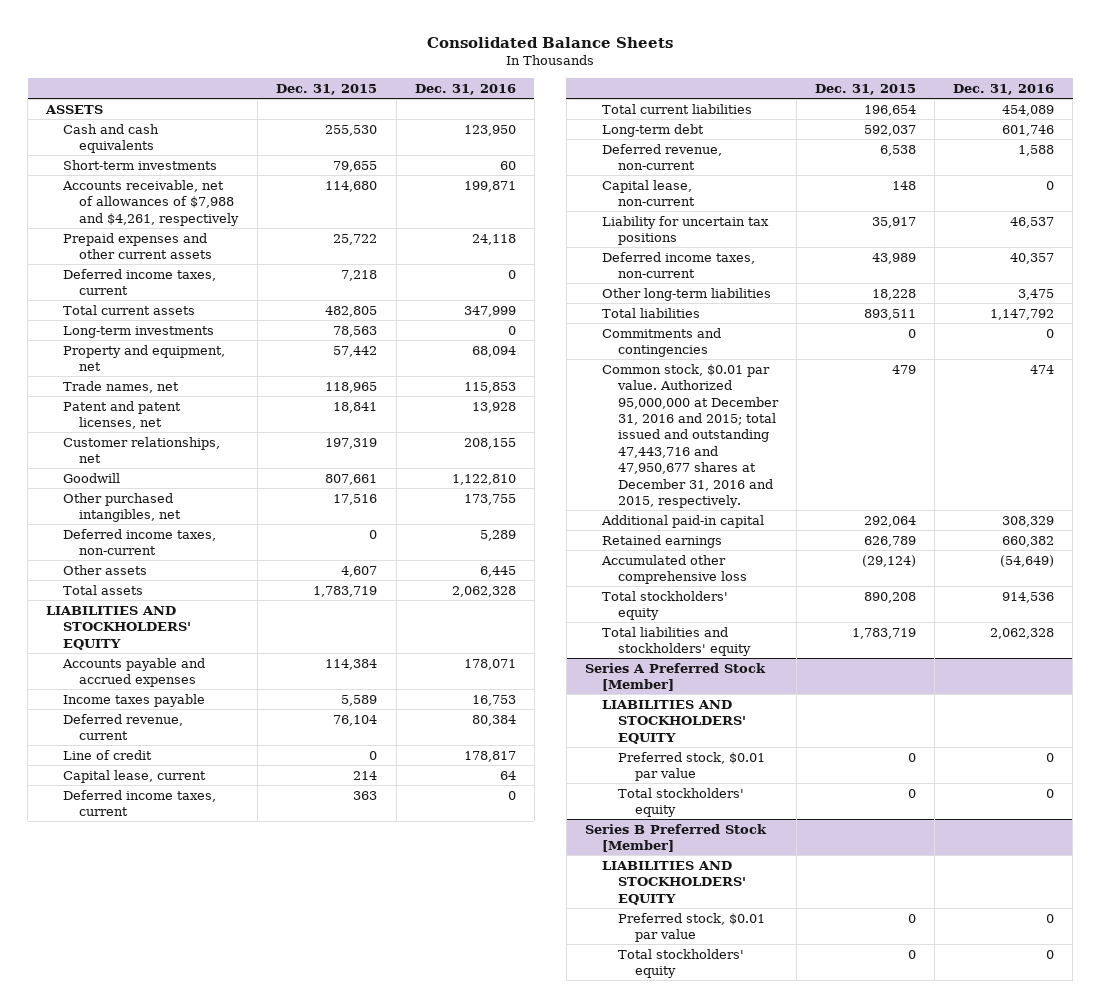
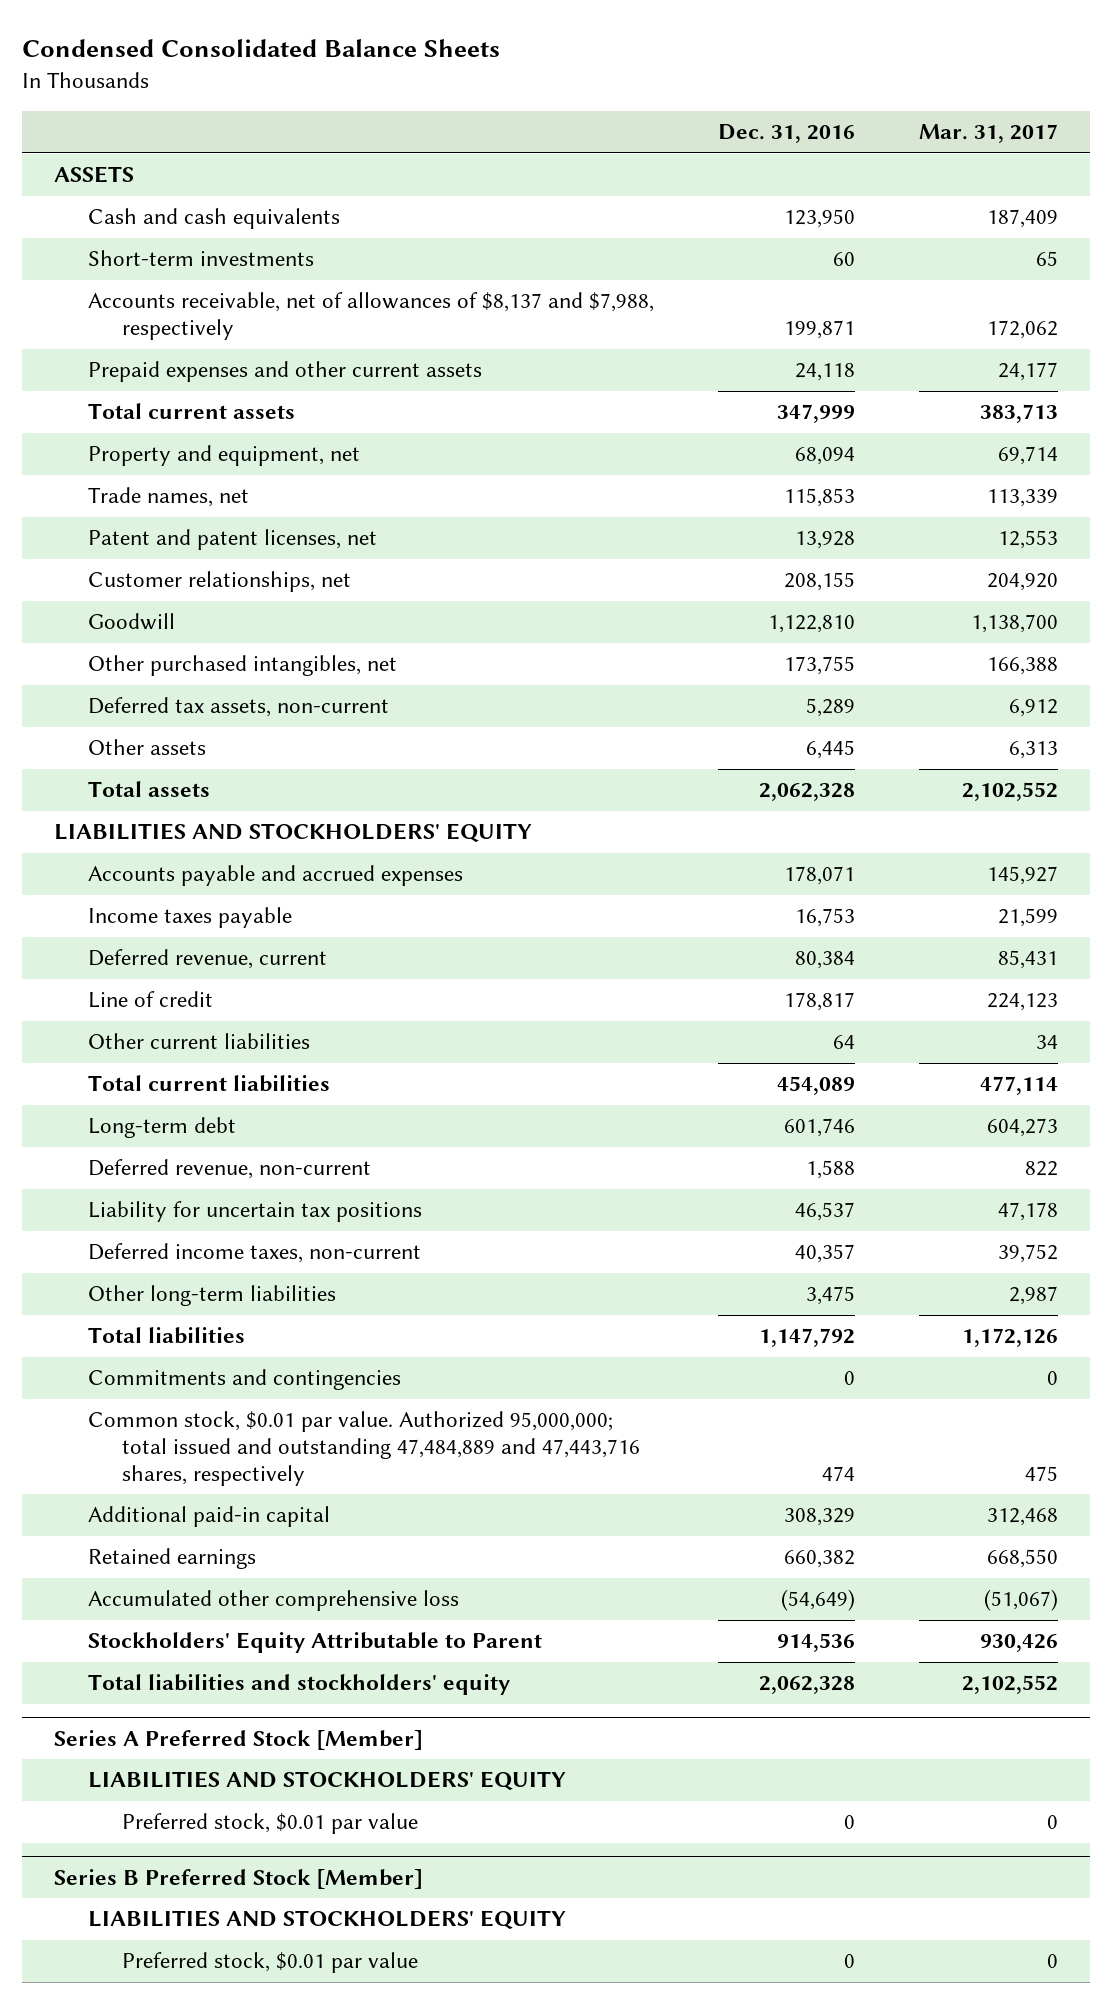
[427,36,674,48] Consolidated Balance Sheets -> [21,39,500,58] Condensed Consolidated Balance Sheets
[276,83,378,95] Dec. 31, 2015 -> none
none -> [919,124,1059,144] Mar. 31, 2017
[61,179,240,226] Accounts receivable, net of allowances of $7,988 and $4,261, respectively -> [87,292,654,341] Accounts receivable, net of allowances of $8,137 and $7,988, respectively
[62,268,216,296] Deferred income taxes, current -> none
[62,325,214,338] Long-term investments -> none
[62,528,216,556] Deferred income taxes, non-current -> [87,697,389,718] Deferred tax assets, non-current
[62,769,206,783] Capital lease, current -> none
[62,789,216,817] Deferred income taxes, current -> none
none -> [87,1033,310,1050] Other current liabilities
[601,179,696,207] Capital lease, non-current -> none
[601,363,780,508] Common stock, $0.01 par value. Authorized 95,000,000 at December 31, 2016 and 2015; total issued and outstanding 47,443,716 and 47,950,677 shares at December 31, 2016 and 2015, respectively. -> [87,1411,640,1486] Common stock, $0.01 par value. Authorized 95,000,000; total issued and outstanding 47,484,889 and 47,443,716 shares, respectively
[601,590,728,621] Total stockholders' equity -> [87,1632,542,1654] Stockholders' Equity Attributable to Parent
[618,787,745,818] Total stockholders' equity -> none
[618,948,745,979] Total stockholders' equity -> none

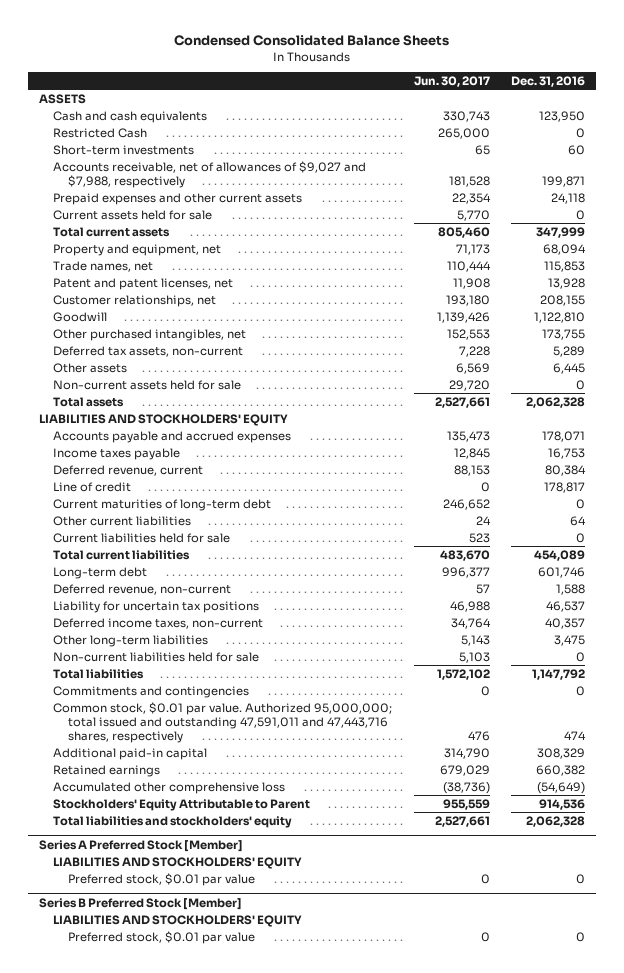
[919,124,1059,144] Mar. 31, 2017 -> none
none -> [413,75,490,87] Jun. 30, 2017
none -> [53,127,148,138] Restricted Cash
[87,292,654,341] Accounts receivable, net of allowances of $8,137 and $7,988, respectively -> [53,160,367,188] Accounts receivable, net of allowances of $9,027 and $7,988, respectively
none -> [53,209,213,220] Current assets held for sale
none -> [53,379,242,390] Non-current assets held for sale
none -> [53,498,272,511] Current maturities of long-term debt
none -> [53,532,231,543] Current liabilities held for sale
none -> [53,651,260,662] Non-current liabilities held for sale
[87,1411,640,1486] Common stock, $0.01 par value. Authorized 95,000,000; total issued and outstanding 47,484,889 and 47,443,716 shares, respectively -> [53,701,393,743] Common stock, $0.01 par value. Authorized 95,000,000; total issued and outstanding 47,591,011 and 47,443,716 shares, respectively

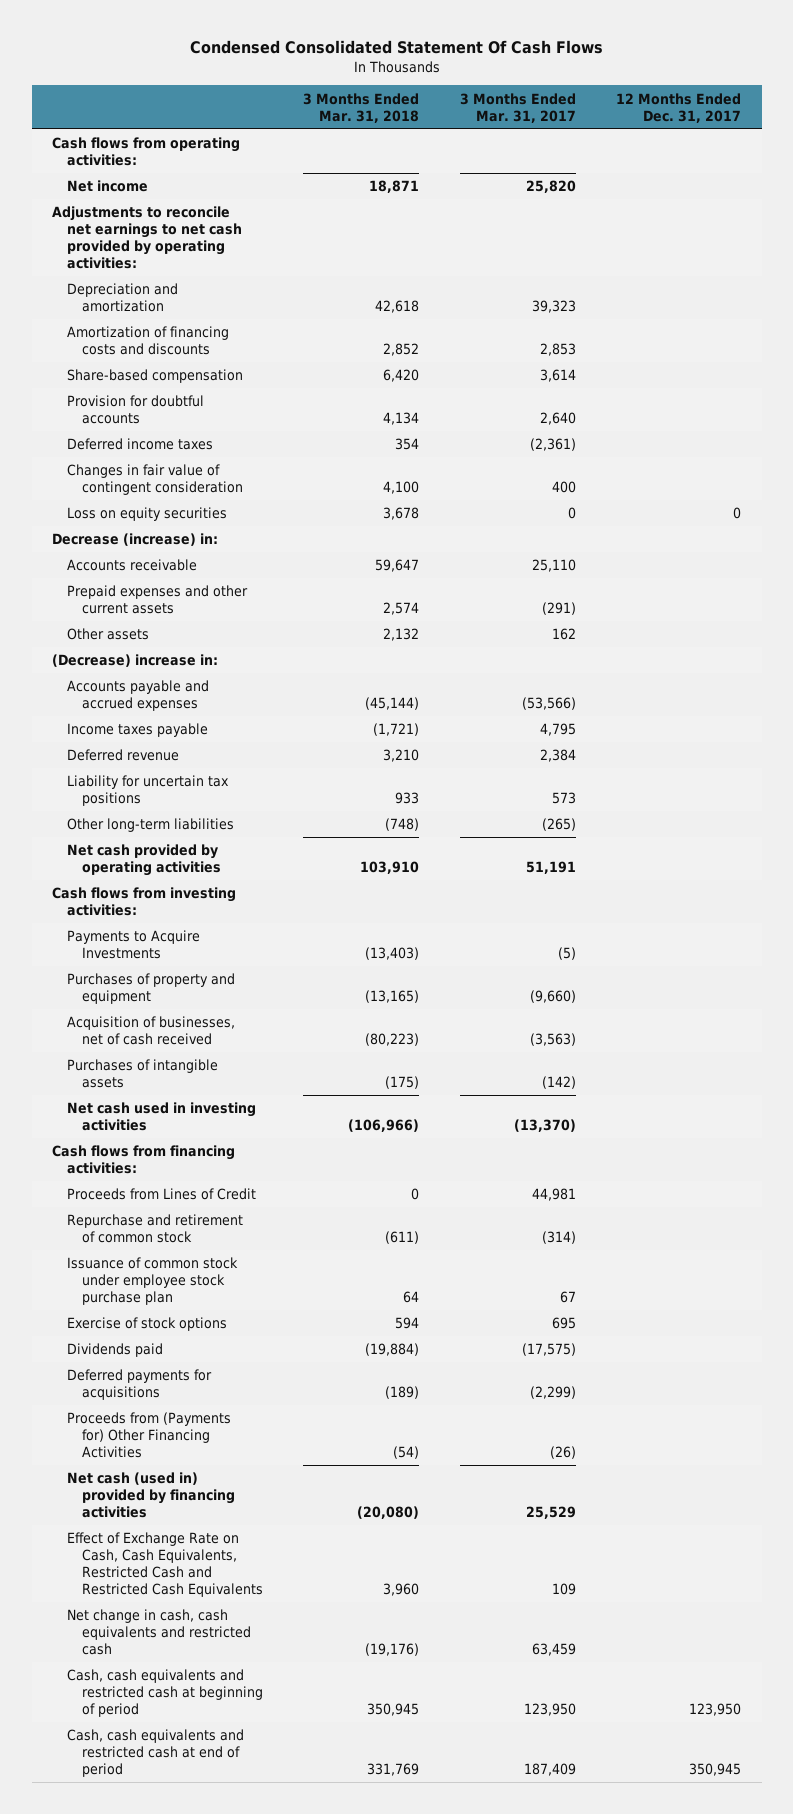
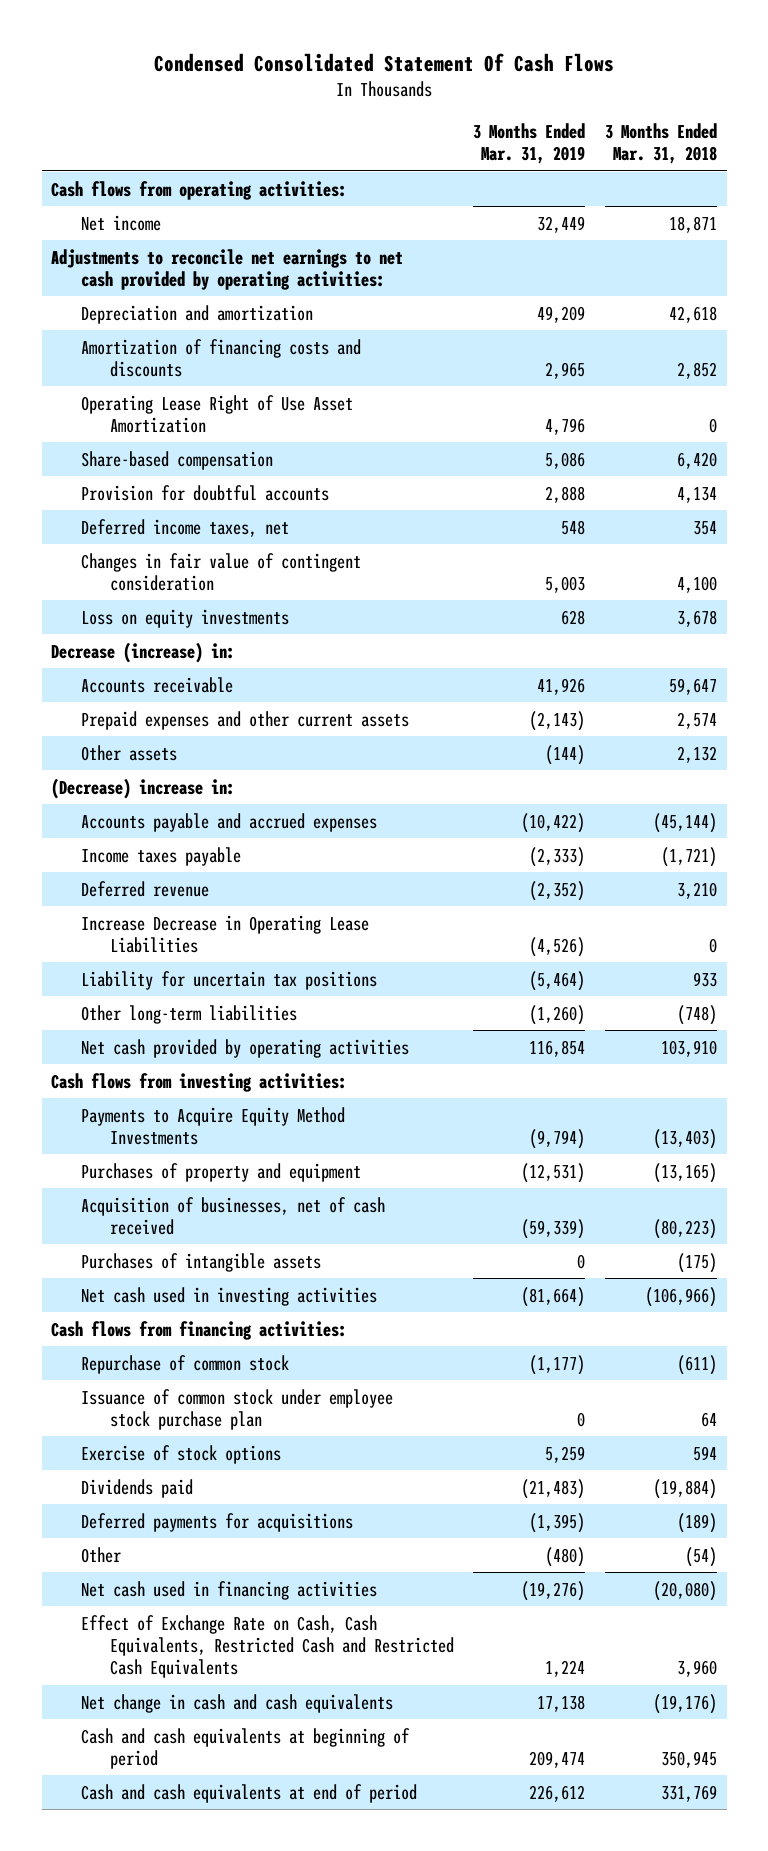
[459,92,576,123] 3 Months Ended Mar. 31, 2017 -> none
[616,92,742,123] 12 Months Ended Dec. 31, 2017 -> none
none -> [473,122,586,165] 3 Months Ended Mar. 31, 2019
none -> [80,394,353,433] Operating Lease Right of Use Asset Amortization
[66,438,213,451] Deferred income taxes -> [80,518,289,537] Deferred income taxes, net
[66,507,227,522] Loss on equity securities -> [80,608,289,628] Loss on equity investments
none -> [80,914,369,953] Increase Decrease in Operating Lease Liabilities
[66,930,200,960] Payments to Acquire Investments -> [80,1106,345,1145] Payments to Acquire Equity Method Investments
[66,1188,256,1201] Proceeds from Lines of Credit -> none
[66,1214,243,1244] Repurchase and retirement of common stock -> [80,1354,289,1374] Repurchase of common stock
[66,1412,231,1459] Proceeds from (Payments for) Other Financing Activities -> [80,1546,121,1563] Other
[66,1472,235,1519] Net cash (used in) provided by financing activities -> [80,1580,377,1600] Net cash used in financing activities
[66,1609,251,1656] Net change in cash, cash equivalents and restricted cash -> [80,1693,393,1713] Net change in cash and cash equivalents
[66,1669,263,1718] Cash, cash equivalents and restricted cash at beginning of period -> [80,1727,410,1769] Cash and cash equivalents at beginning of period
[66,1729,244,1778] Cash, cash equivalents and restricted cash at end of period -> [80,1783,417,1803] Cash and cash equivalents at end of period

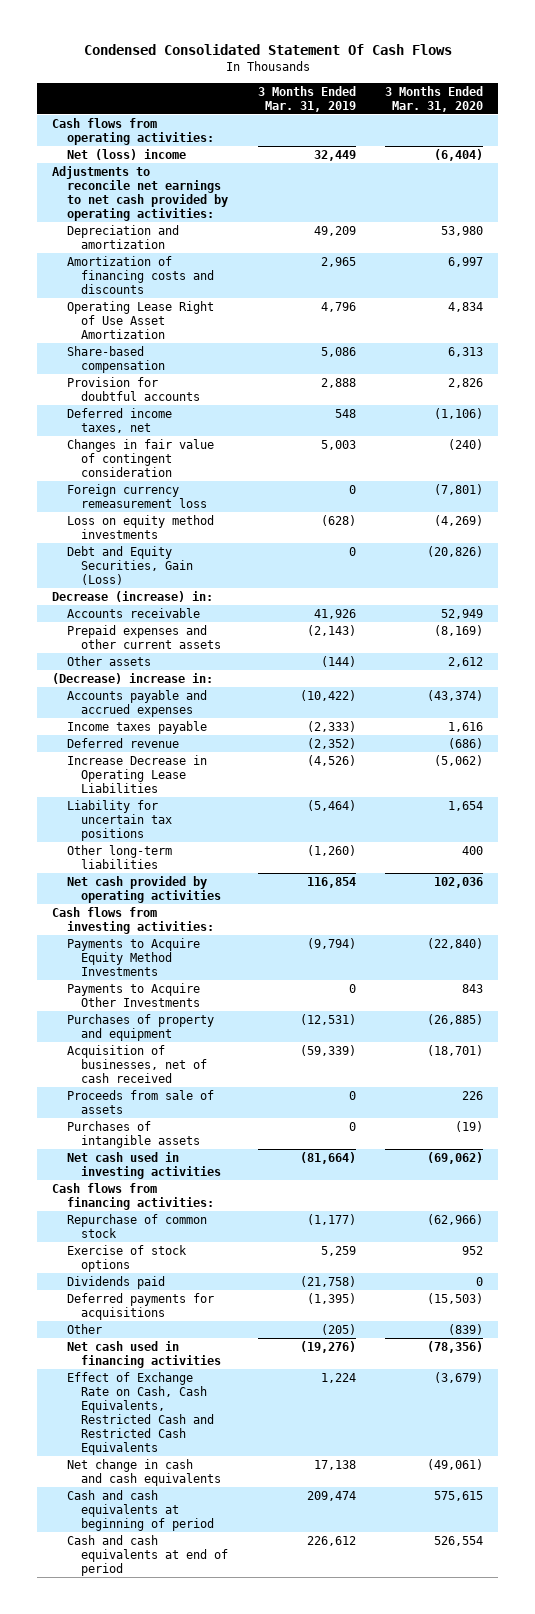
[604,122,717,165] 3 Months Ended Mar. 31, 2018 -> none
none -> [385,85,484,112] 3 Months Ended Mar. 31, 2020
[80,214,161,231] Net income -> [66,148,186,160] Net (loss) income
none -> [66,483,208,508] Foreign currency remeasurement loss
[80,608,289,628] Loss on equity investments -> [66,514,214,539] Loss on equity method investments
[561,609,586,625] 628 -> [320,514,356,526] (628)
none -> [66,545,194,585] Debt and Equity Securities, Gain (Loss)
none -> [66,982,201,1007] Payments to Acquire Other Investments
none -> [66,1089,214,1114] Proceeds from sale of assets
[80,1388,393,1430] Issuance of common stock under employee stock purchase plan -> none
[521,1478,586,1499] (21,483) -> [299,1275,356,1287] (21,758)
[545,1546,586,1567] (480) -> [320,1323,356,1335] (205)

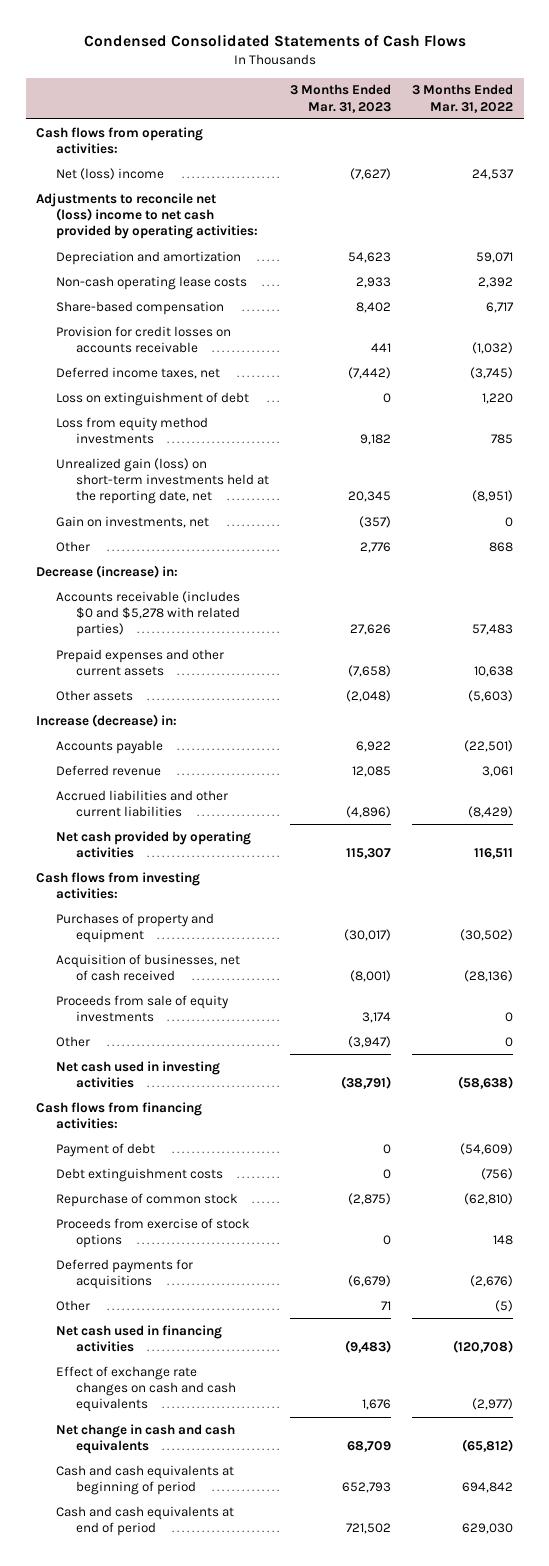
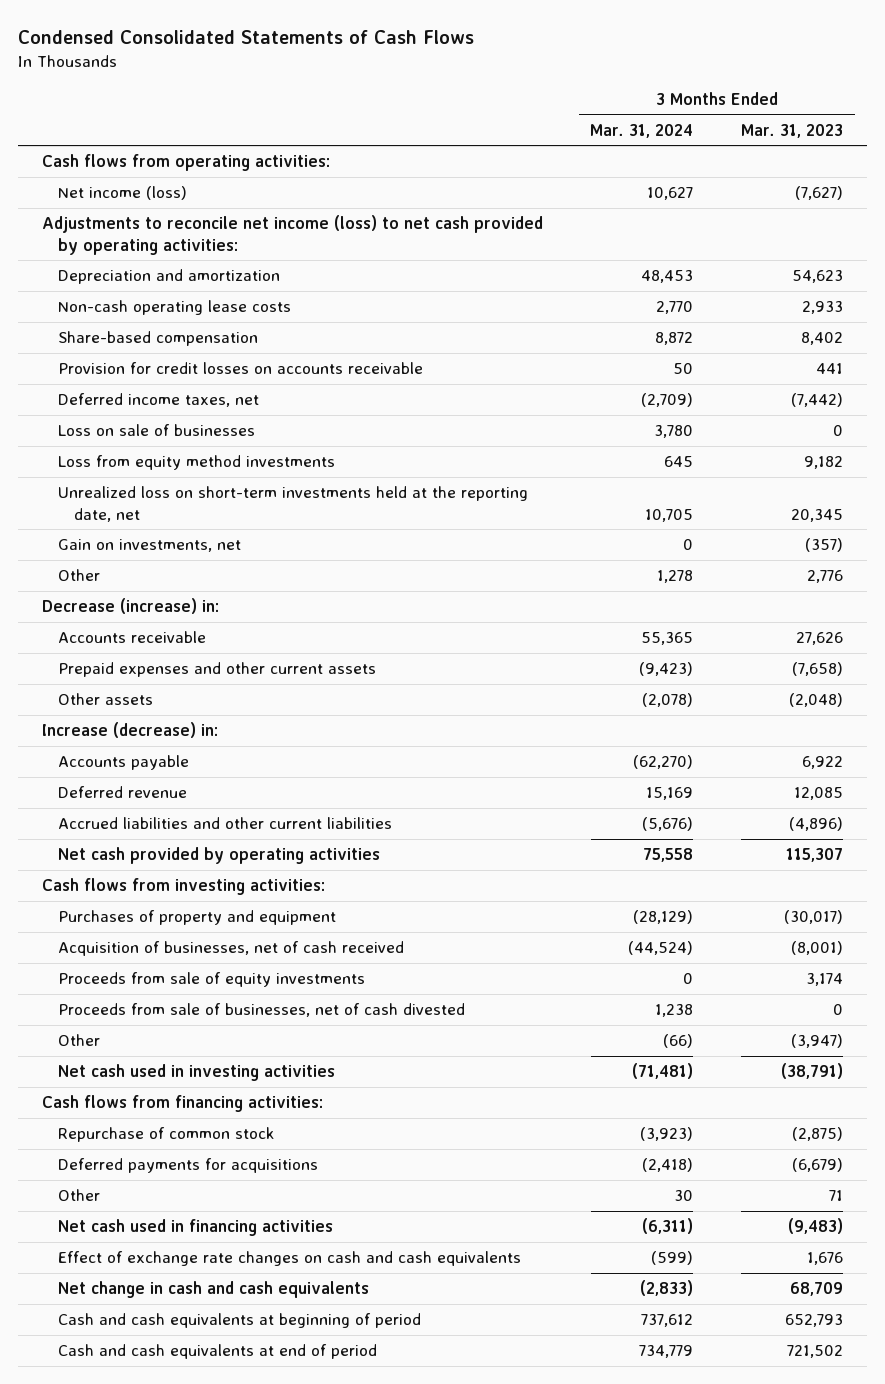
[412,84,514,113] 3 Months Ended Mar. 31, 2022 -> none
none -> [590,123,694,138] Mar. 31, 2024
[56,167,165,180] Net (loss) income -> [57,186,187,201] Net income (loss)
[36,192,259,240] Adjustments to reconcile net (loss) income to net cash provided by operating activities: -> [41,215,543,255] Adjustments to reconcile net income (loss) to net cash provided by operating activities:
[56,391,250,406] Loss on extinguishment of debt -> none
none -> [57,424,255,437] Loss on sale of businesses
[56,457,269,505] Unrealized gain (loss) on short-term investments held at the reporting date, net -> [57,486,528,522] Unrealized loss on short-term investments held at the reporting date, net
[56,590,241,638] Accounts receivable (includes $0 and $5,278 with related parties) -> [57,631,206,644] Accounts receivable
none -> [57,1003,465,1018] Proceeds from sale of businesses, net of cash divested
[56,1142,156,1157] Payment of debt -> none
[56,1167,224,1182] Debt extinguishment costs -> none
[56,1217,251,1248] Proceeds from exercise of stock options -> none

